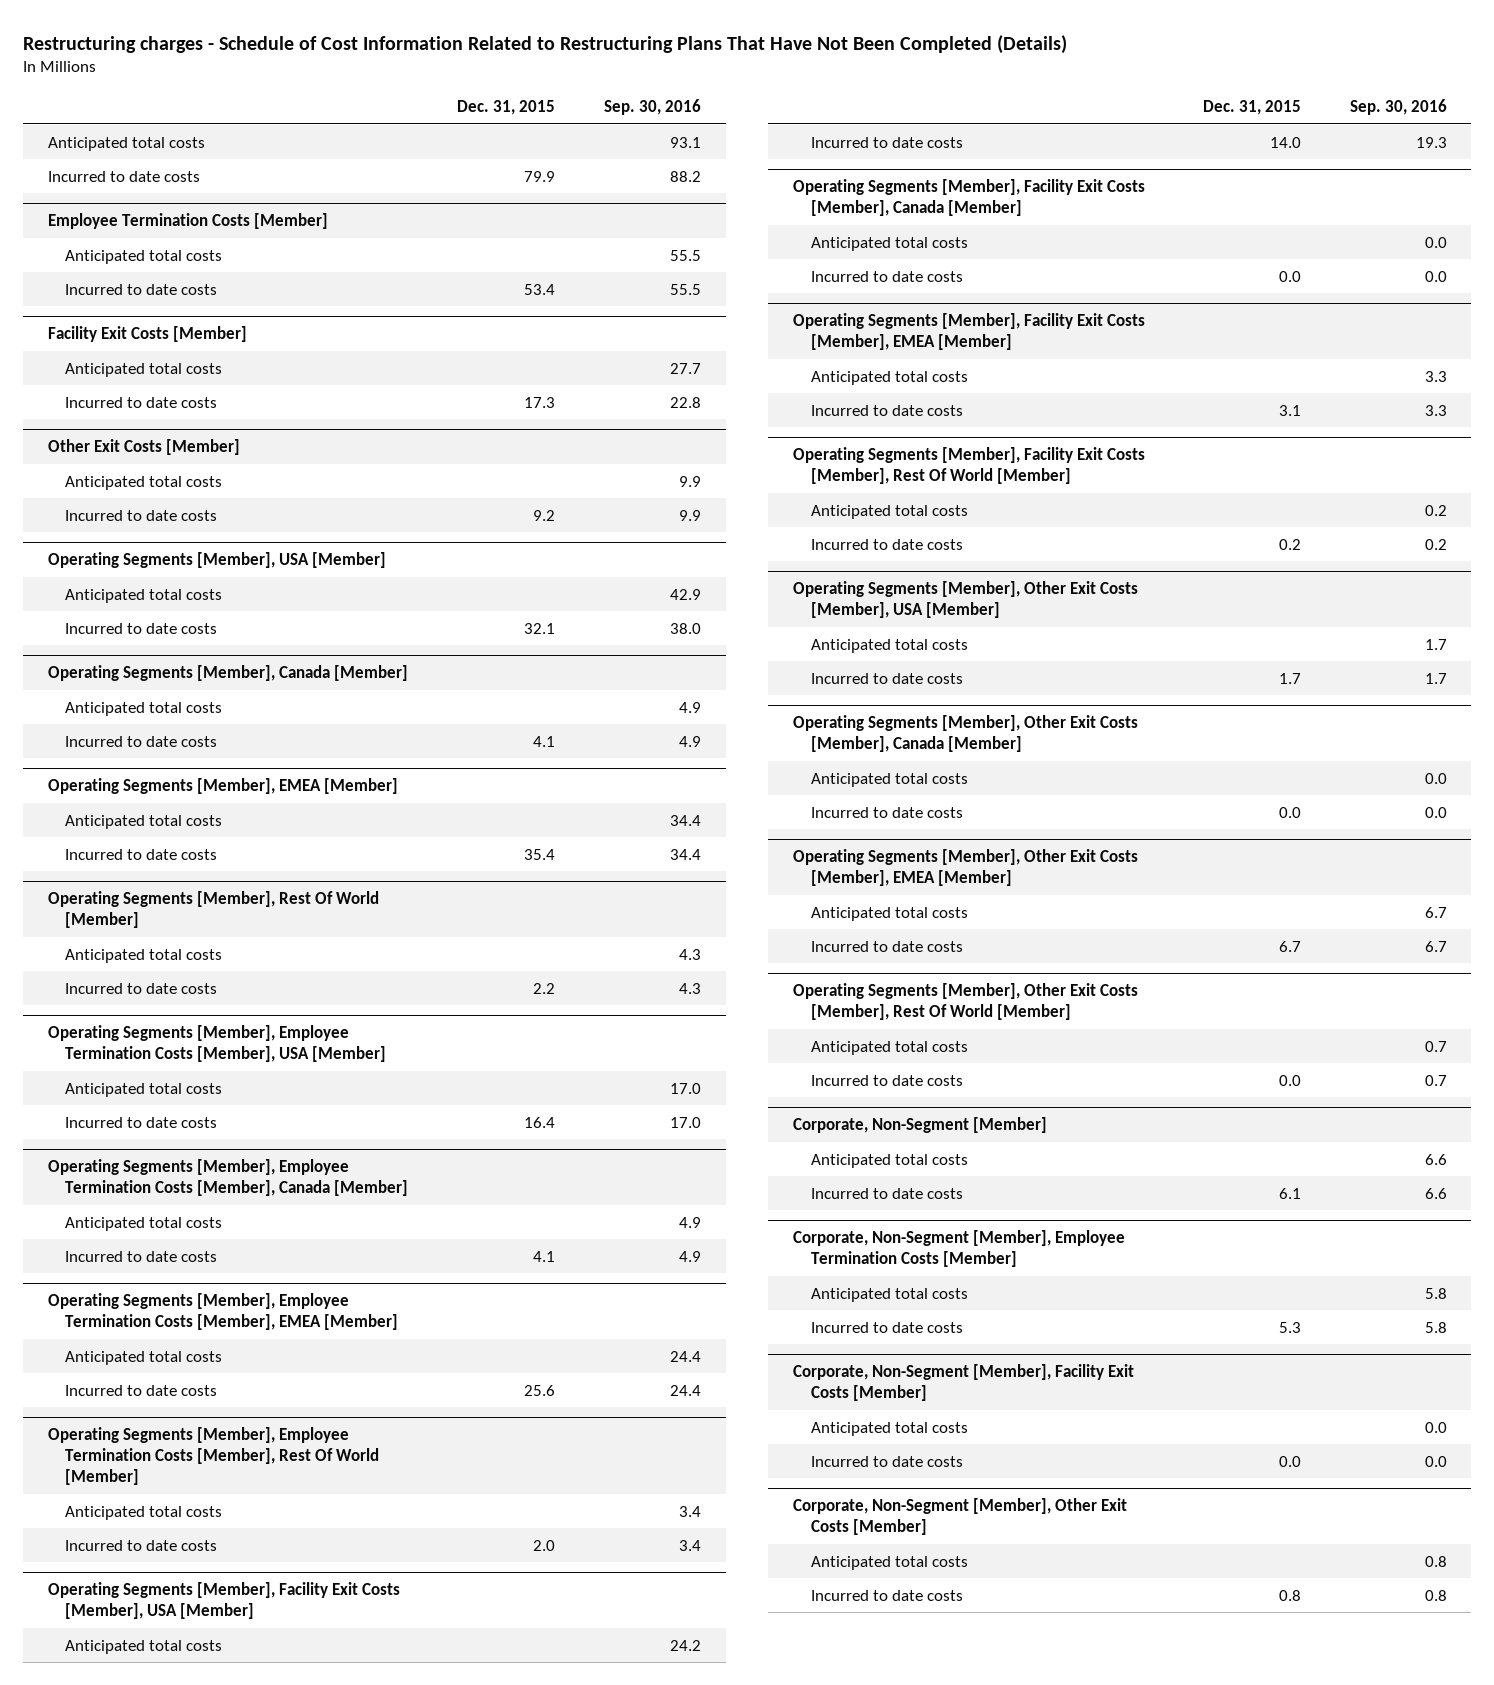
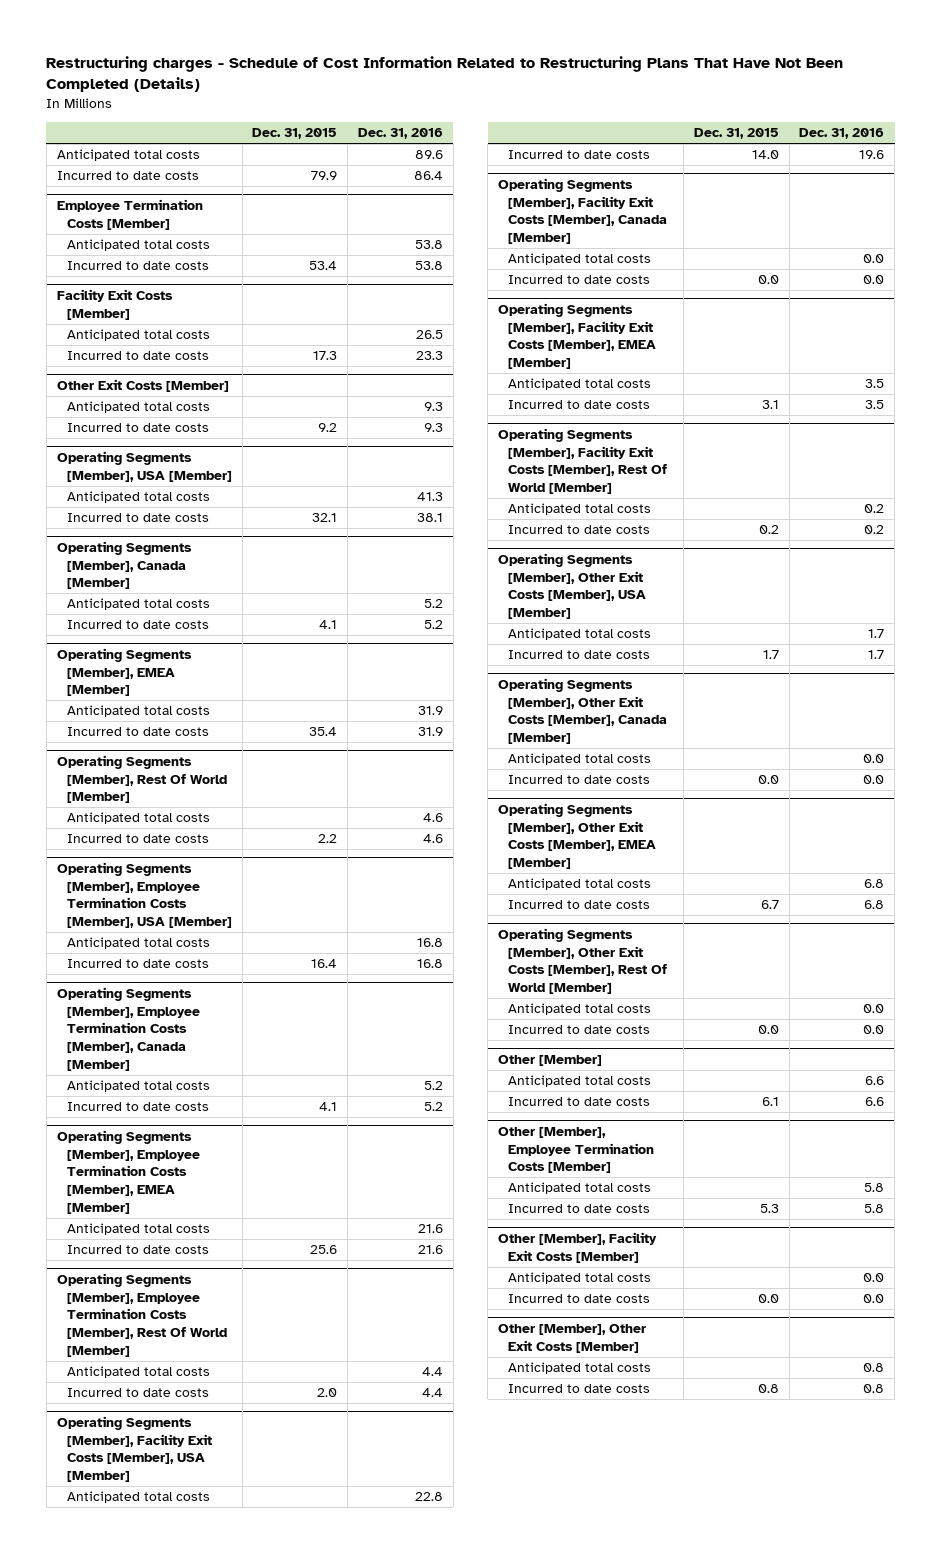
[604,99,702,116] Sep. 30, 2016 -> none
none -> [357,128,443,140] Dec. 31, 2016
[792,1117,1047,1134] Corporate, Non-Segment [Member] -> [498,1055,603,1067] Other [Member]
[792,1230,1125,1268] Corporate, Non-Segment [Member], Employee Termination Costs [Member] -> [498,1127,655,1174] Other [Member], Employee Termination Costs [Member]
[792,1364,1134,1402] Corporate, Non-Segment [Member], Facility Exit Costs [Member] -> none
[810,1421,968,1436] Anticipated total costs -> none
[810,1455,963,1467] Incurred to date costs -> none
none -> [498,1232,658,1263] Other [Member], Facility Exit Costs [Member]
none -> [508,1272,652,1285] Anticipated total costs
none -> [508,1294,651,1304] Incurred to date costs
[792,1498,1127,1536] Corporate, Non-Segment [Member], Other Exit Costs [Member] -> [498,1324,647,1353] Other [Member], Other Exit Costs [Member]

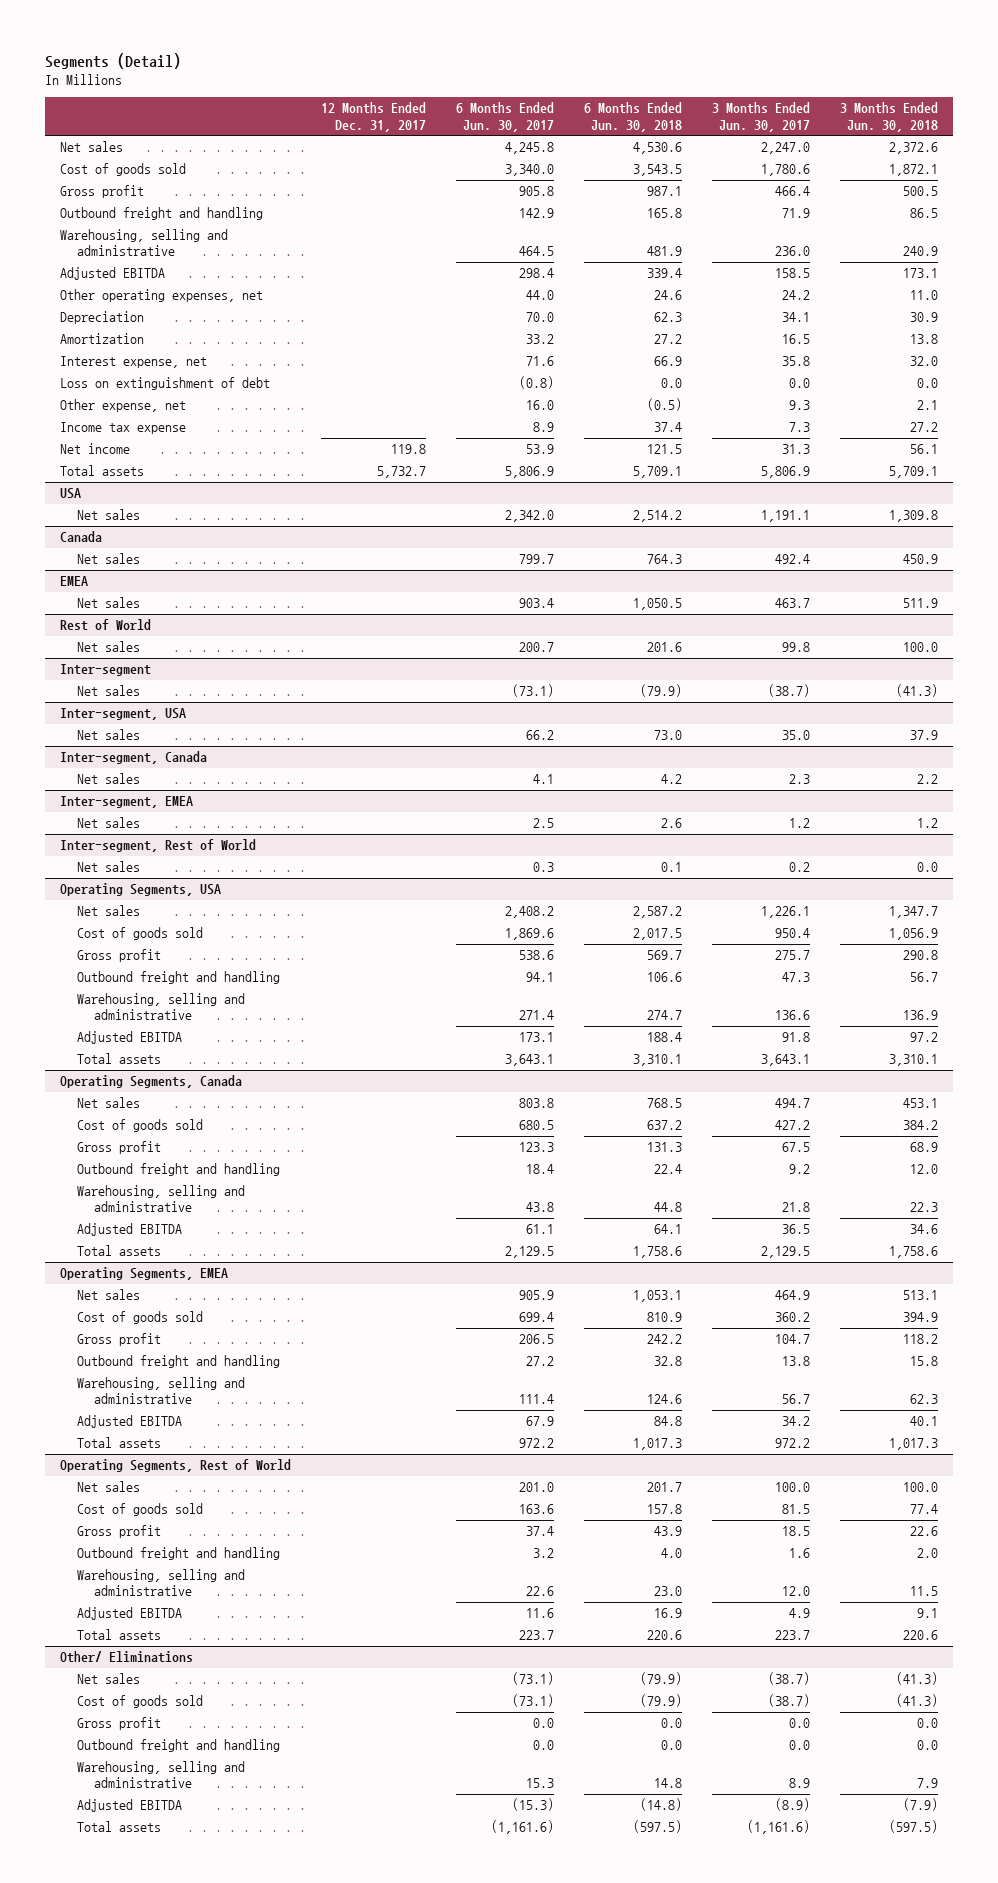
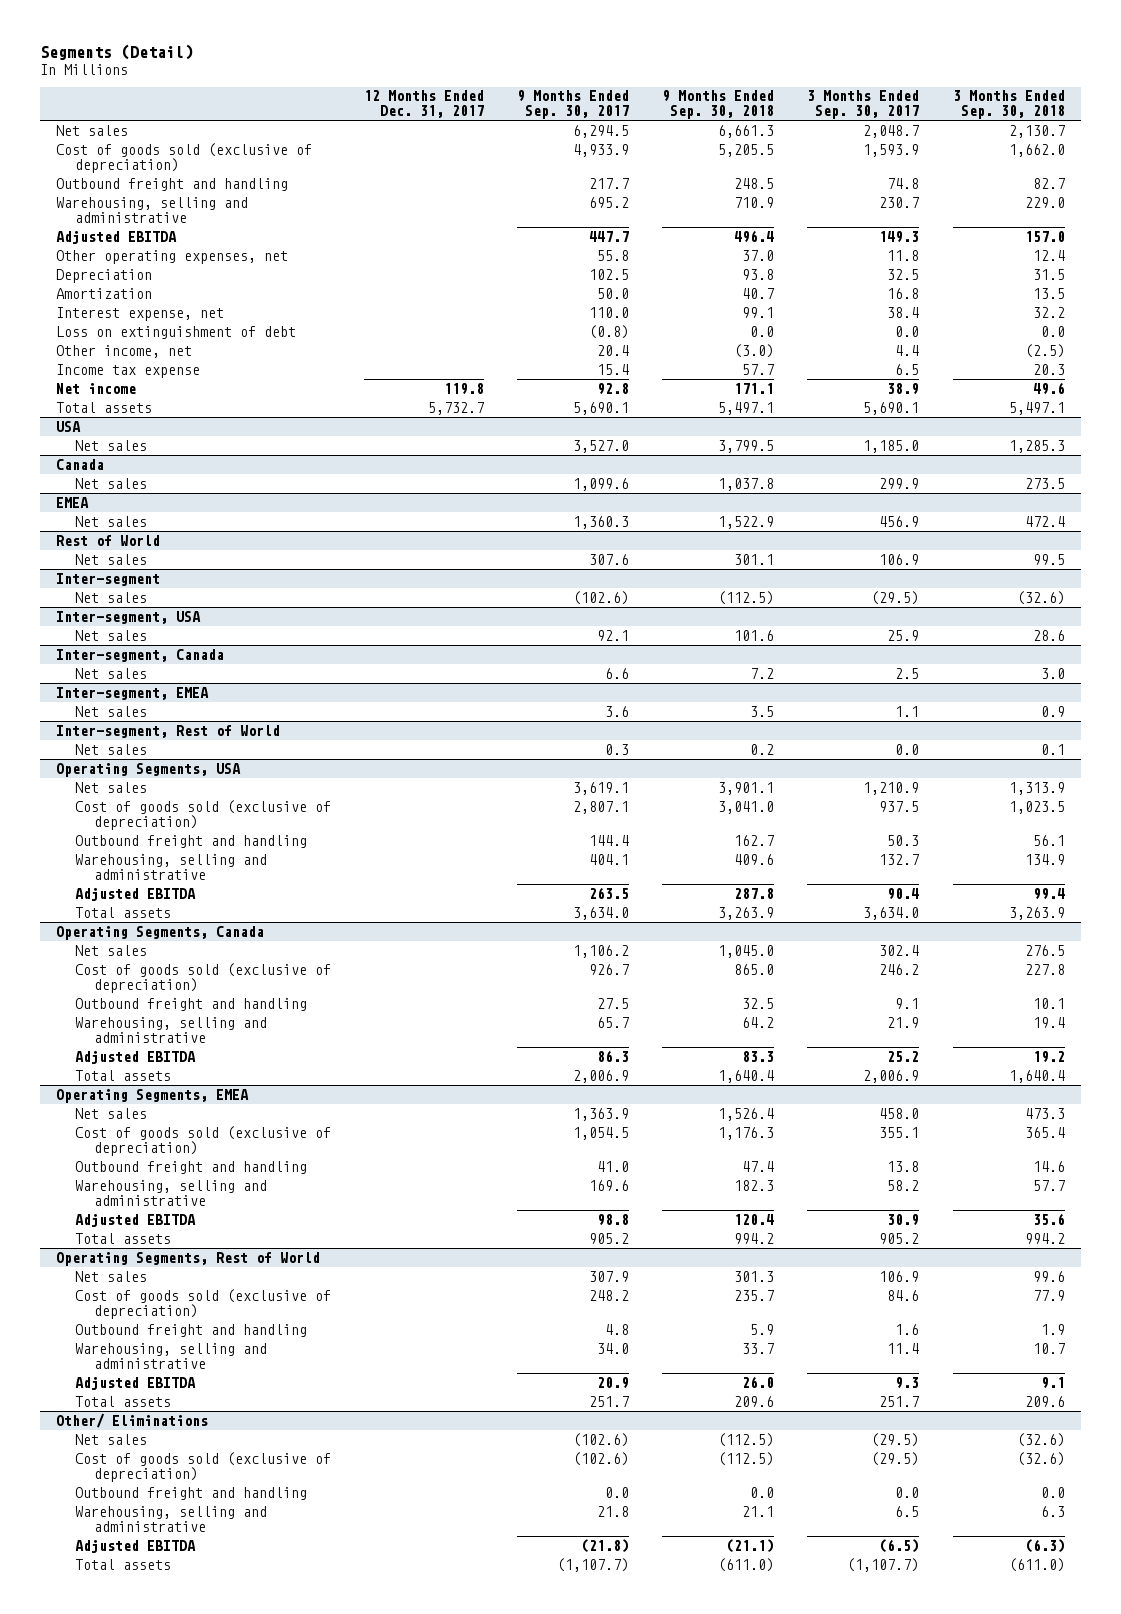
[455,102,554,132] 6 Months Ended Jun. 30, 2017 -> none
[583,102,682,132] 6 Months Ended Jun. 30, 2018 -> none
[711,102,810,132] 3 Months Ended Jun. 30, 2017 -> none
[839,102,938,132] 3 Months Ended Jun. 30, 2018 -> none
none -> [517,90,630,120] 9 Months Ended Sep. 30, 2017
none -> [662,90,775,120] 9 Months Ended Sep. 30, 2018
none -> [807,90,920,120] 3 Months Ended Sep. 30, 2017
none -> [952,90,1065,120] 3 Months Ended Sep. 30, 2018
[60,185,145,199] Gross profit -> none
[60,163,187,177] Cost of goods sold -> [56,142,313,173] Cost of goods sold (exclusive of depreciation)
[60,399,187,413] Other expense, net -> [56,344,193,358] Other income, net
[77,949,162,963] Gross profit -> none
[77,927,204,941] Cost of goods sold -> [75,799,332,830] Cost of goods sold (exclusive of depreciation)
[77,1141,162,1155] Gross profit -> none
[77,1119,204,1133] Cost of goods sold -> [75,962,332,993] Cost of goods sold (exclusive of depreciation)
[77,1333,162,1347] Gross profit -> none
[77,1311,204,1325] Cost of goods sold -> [75,1125,332,1156] Cost of goods sold (exclusive of depreciation)
[77,1525,162,1539] Gross profit -> none
[77,1503,204,1517] Cost of goods sold -> [75,1288,332,1319] Cost of goods sold (exclusive of depreciation)
[77,1717,162,1731] Gross profit -> none
[77,1695,204,1709] Cost of goods sold -> [75,1451,332,1482] Cost of goods sold (exclusive of depreciation)

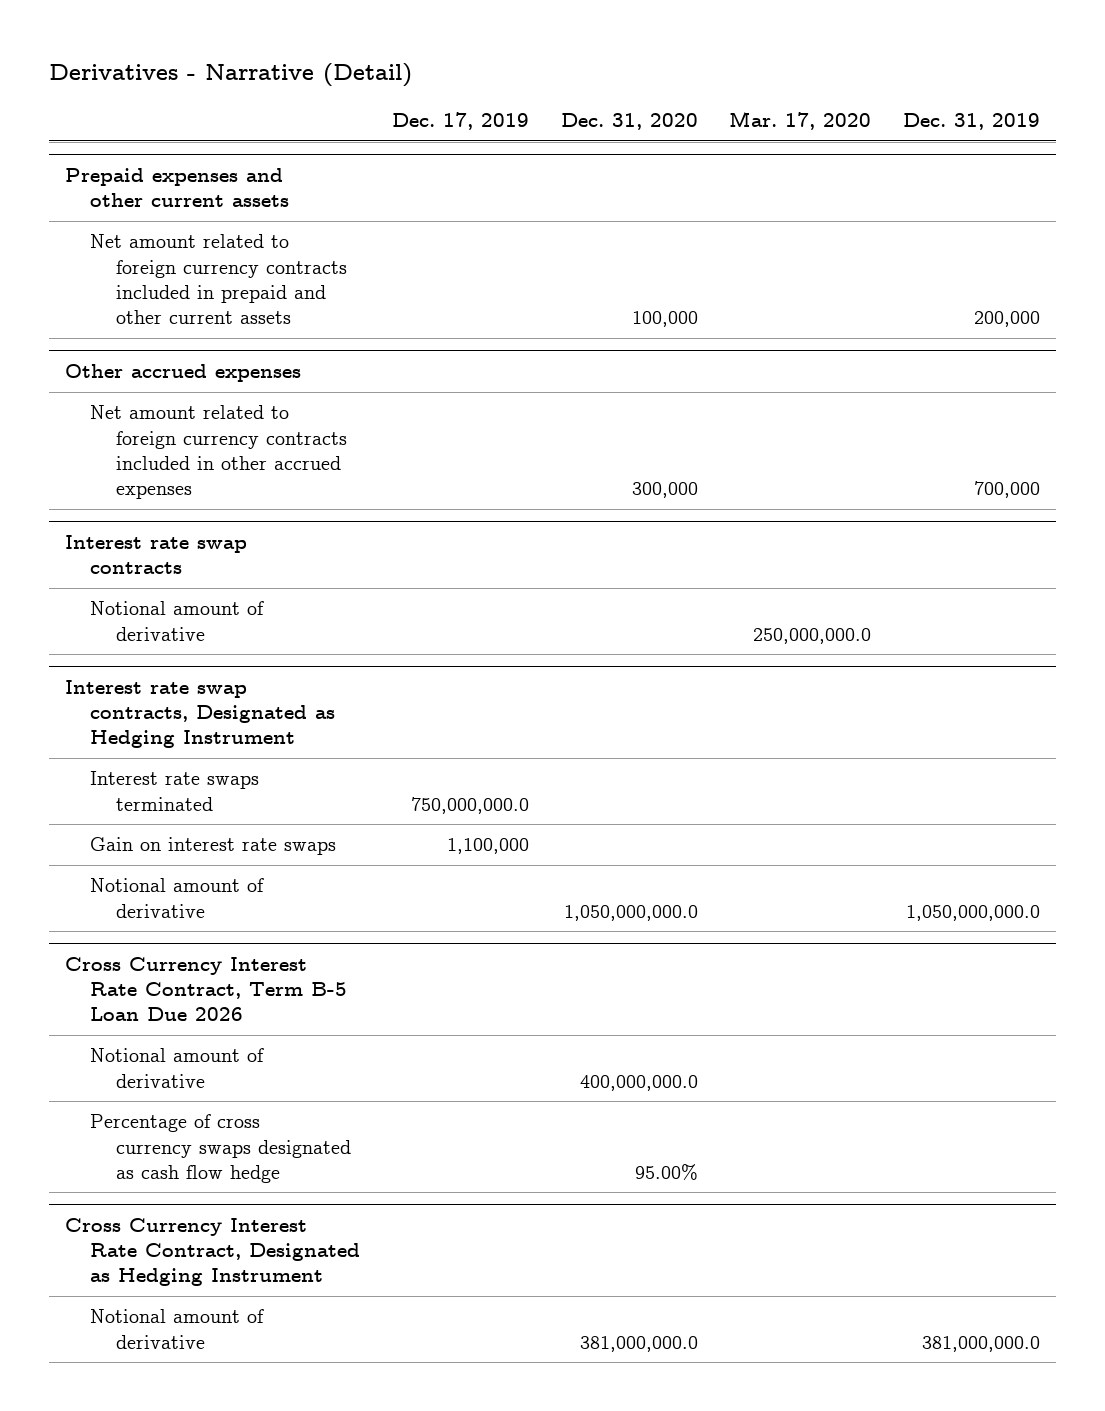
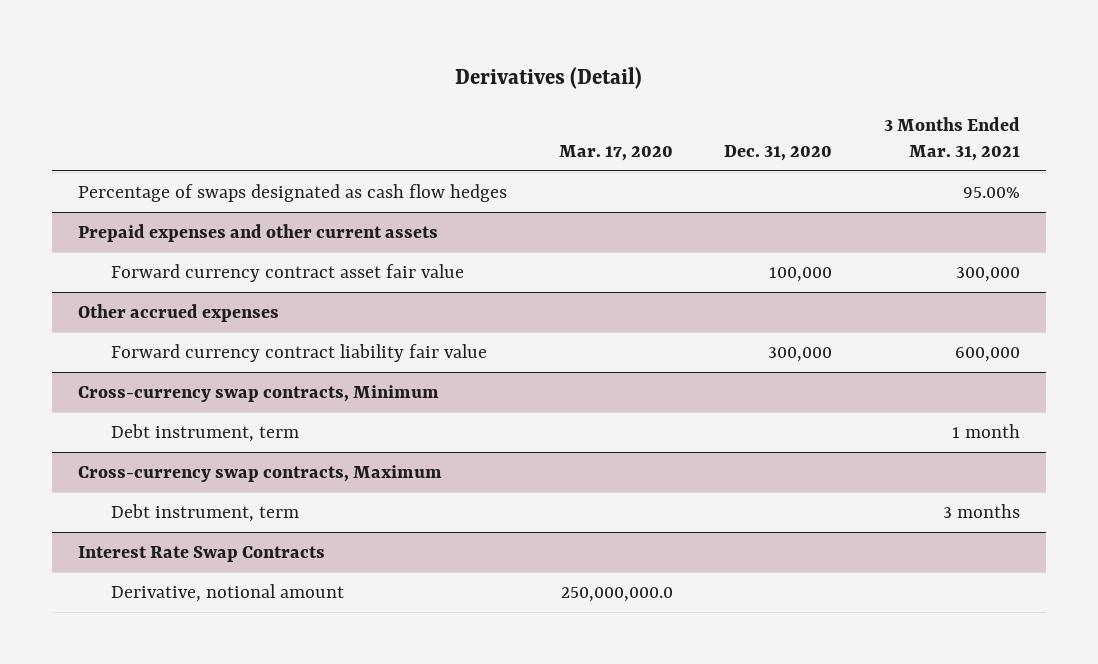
[48,62,412,87] Derivatives - Narrative (Detail) -> [455,66,643,89] Derivatives (Detail)
[392,112,530,131] Dec. 17, 2019 -> none
[902,113,1040,131] Dec. 31, 2019 -> none
none -> [884,116,1021,161] 3 Months Ended Mar. 31, 2021
none -> [77,183,507,202] Percentage of swaps designated as cash flow hedges
[90,234,348,324] Net amount related to foreign currency contracts included in prepaid and other current assets -> [110,263,464,282] Forward currency contract asset fair value
[64,679,336,749] Interest rate swap contracts, Designated as Hedging Instrument -> none
[90,771,260,811] Interest rate swaps terminated -> none
[90,837,337,856] Gain on interest rate swaps -> none
[90,878,265,918] Notional amount of derivative -> none
[64,956,348,1022] Cross Currency Interest Rate Contract, Term B-5 Loan Due 2026 -> none
[90,1048,265,1088] Notional amount of derivative -> none
[90,1114,352,1183] Percentage of cross currency swaps designated as cash flow hedge -> none
[64,1217,361,1287] Cross Currency Interest Rate Contract, Designated as Hedging Instrument -> none
[90,1309,265,1349] Notional amount of derivative -> none
[90,405,348,499] Net amount related to foreign currency contracts included in other accrued expenses -> [110,343,487,362] Forward currency contract liability fair value
none -> [77,384,439,402] Cross-currency swap contracts, Minimum
none -> [110,423,299,442] Debt instrument, term
none -> [77,464,442,482] Cross-currency swap contracts, Maximum
none -> [110,503,299,522] Debt instrument, term
[64,534,247,575] Interest rate swap contracts -> [77,545,325,562] Interest Rate Swap Contracts
[90,601,265,641] Notional amount of derivative -> [110,583,344,602] Derivative, notional amount

